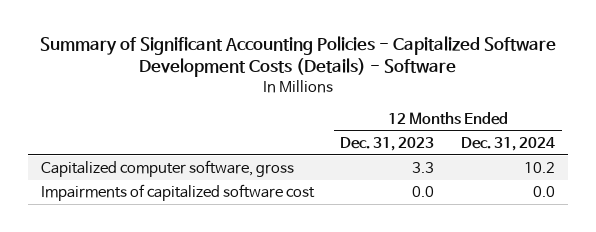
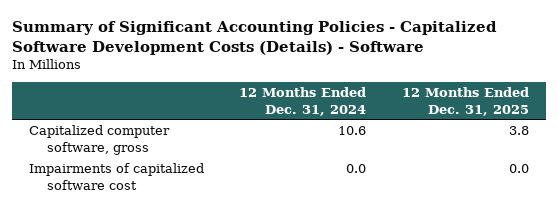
[340,136,435,151] Dec. 31, 2023 -> none
none -> [401,87,529,116] 12 Months Ended Dec. 31, 2025
[524,162,556,174] 10.2 -> [338,126,367,136] 10.6

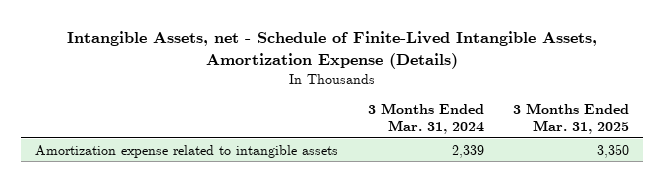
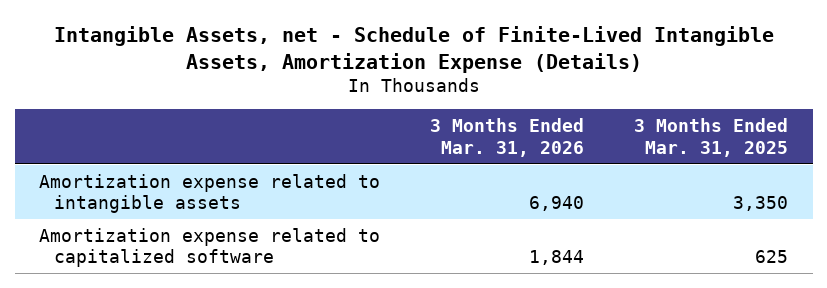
[367,102,484,135] 3 Months Ended Mar. 31, 2024 -> none
none -> [430,118,585,157] 3 Months Ended Mar. 31, 2026
none -> [39,227,381,268] Amortization expense related to capitalized software

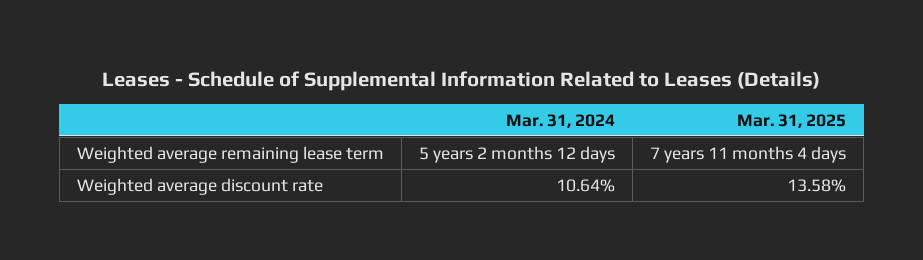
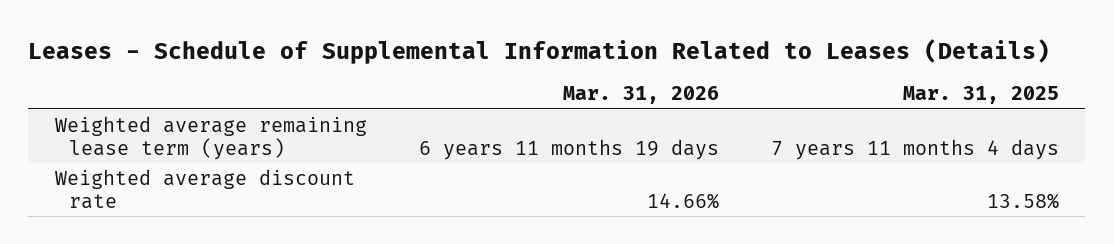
[505,113,615,128] Mar. 31, 2024 -> none
none -> [562,86,719,105] Mar. 31, 2026
[76,145,384,163] Weighted average remaining lease term -> [54,116,367,160] Weighted average remaining lease term (years)

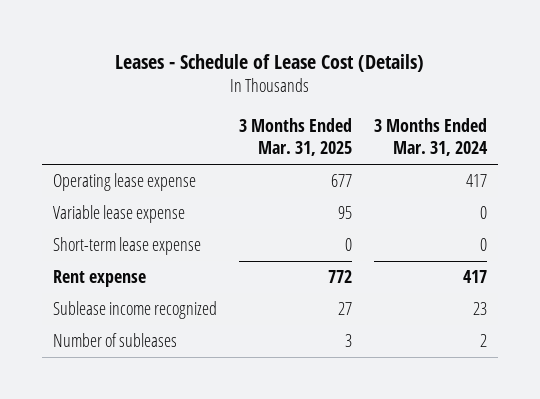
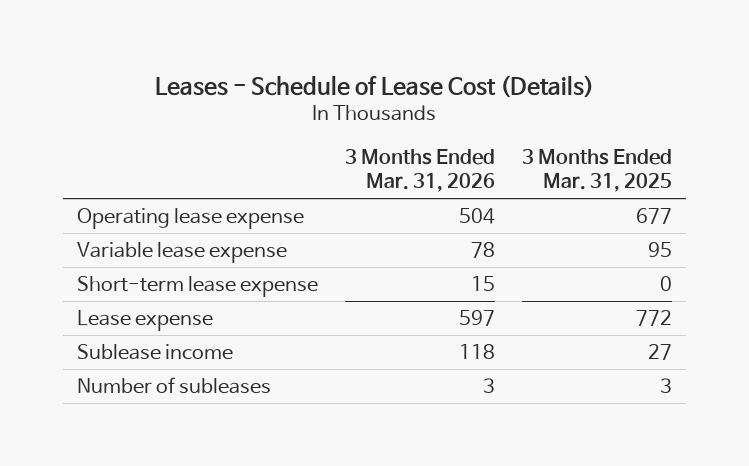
[373,118,488,157] 3 Months Ended Mar. 31, 2024 -> none
none -> [344,149,495,193] 3 Months Ended Mar. 31, 2026
[53,270,147,288] Rent expense -> [76,310,213,332] Lease expense
[53,301,218,320] Sublease income recognized -> [76,344,233,361] Sublease income

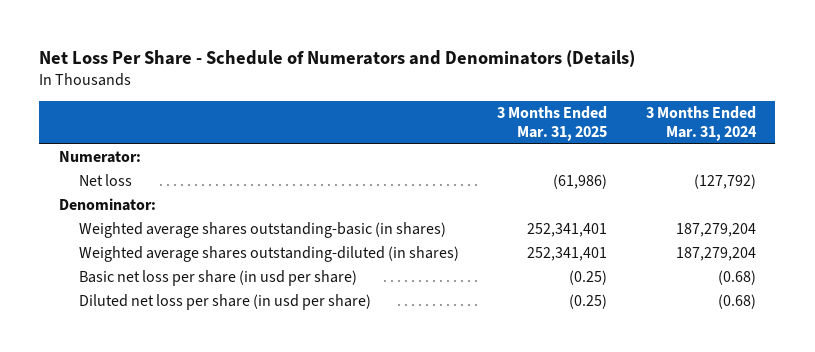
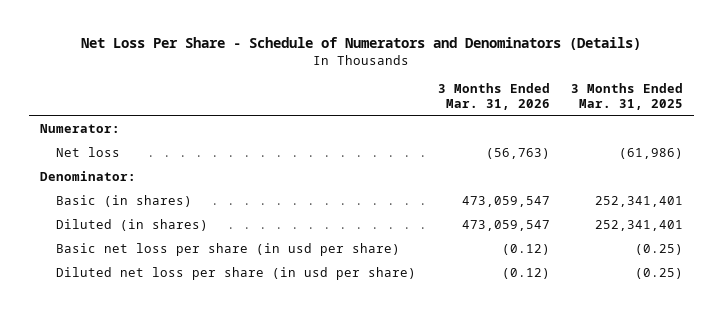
[645,106,757,141] 3 Months Ended Mar. 31, 2024 -> none
none -> [437,83,550,111] 3 Months Ended Mar. 31, 2026
[78,222,446,239] Weighted average shares outstanding-basic (in shares) -> [56,195,193,208] Basic (in shares)
[78,246,459,263] Weighted average shares outstanding-diluted (in shares) -> [56,219,209,232] Diluted (in shares)

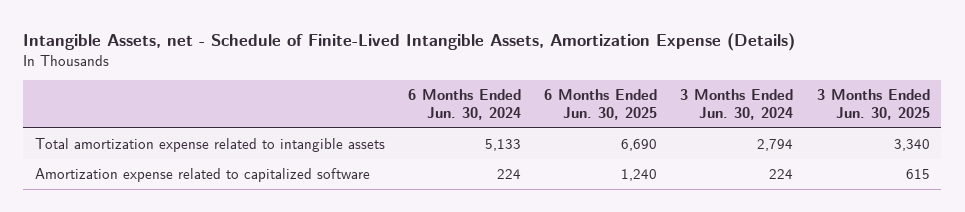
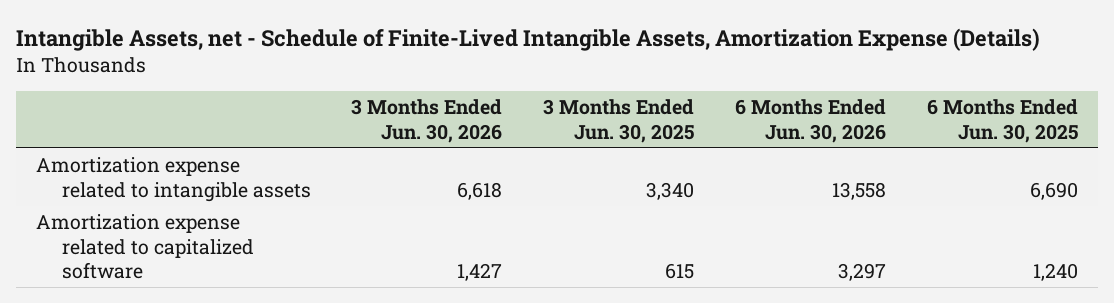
[408,88,522,121] 6 Months Ended Jun. 30, 2024 -> none
[680,88,794,121] 3 Months Ended Jun. 30, 2024 -> none
none -> [351,99,503,143] 3 Months Ended Jun. 30, 2026
none -> [734,99,886,143] 6 Months Ended Jun. 30, 2026
[34,137,385,152] Total amortization expense related to intangible assets -> [36,156,311,202] Amortization expense related to intangible assets

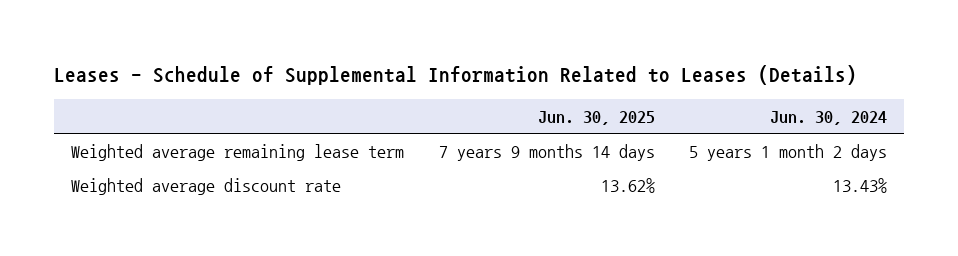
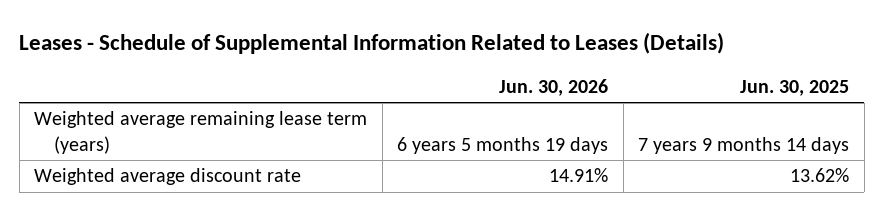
[770,110,888,125] Jun. 30, 2024 -> none
none -> [499,78,609,96] Jun. 30, 2026
[71,143,405,161] Weighted average remaining lease term -> [34,111,368,154] Weighted average remaining lease term (years)

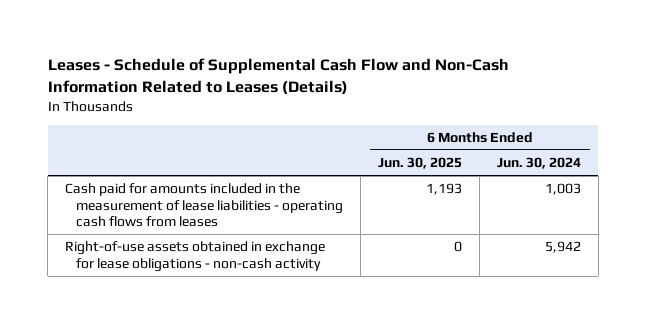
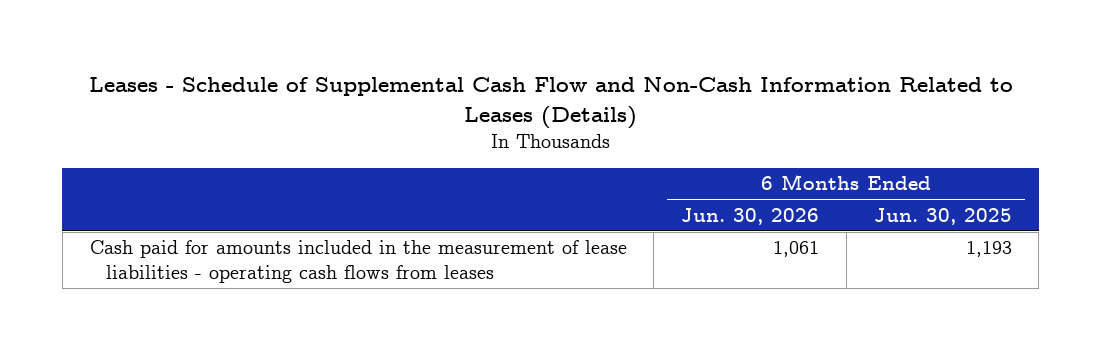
[496,157,581,170] Jun. 30, 2024 -> none
none -> [681,207,820,225] Jun. 30, 2026
[65,241,326,272] Right-of-use assets obtained in exchange for lease obligations - non-cash activity -> none

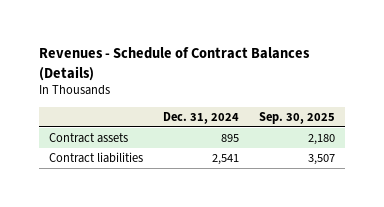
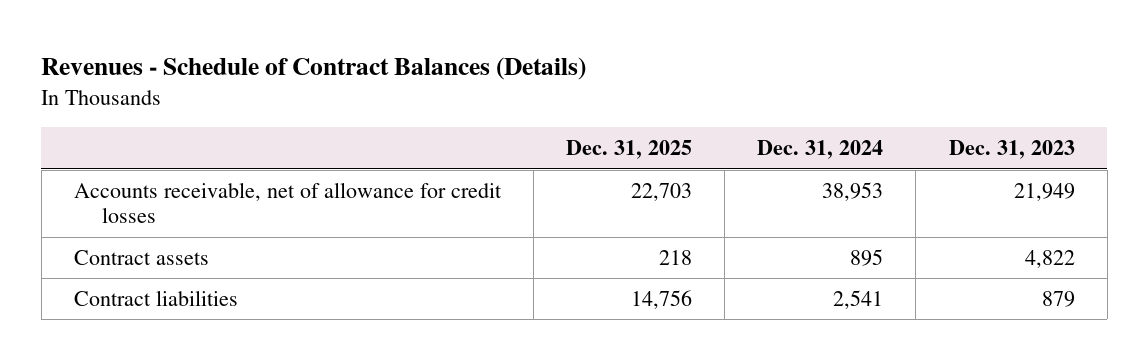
[259,111,336,124] Sep. 30, 2025 -> none
none -> [566,140,693,160] Dec. 31, 2025
none -> [948,140,1075,160] Dec. 31, 2023
none -> [73,182,502,224] Accounts receivable, net of allowance for credit losses

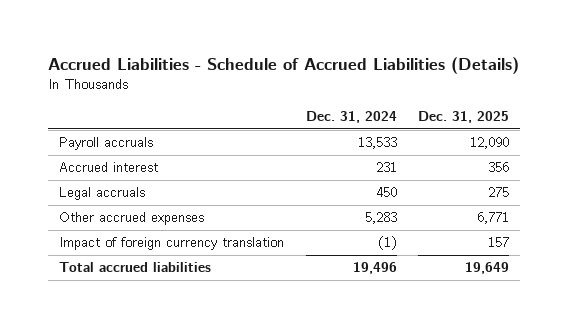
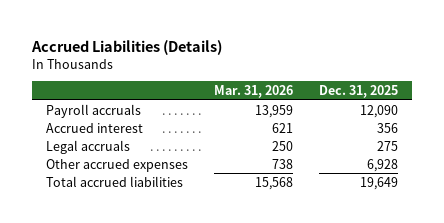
[48,57,520,75] Accrued Liabilities - Schedule of Accrued Liabilities (Details) -> [31,39,223,55] Accrued Liabilities (Details)
[305,110,397,123] Dec. 31, 2024 -> none
none -> [213,85,293,99] Mar. 31, 2026
[59,237,285,251] Impact of foreign currency translation -> none
[477,212,510,225] 6,771 -> [367,158,399,172] 6,928

